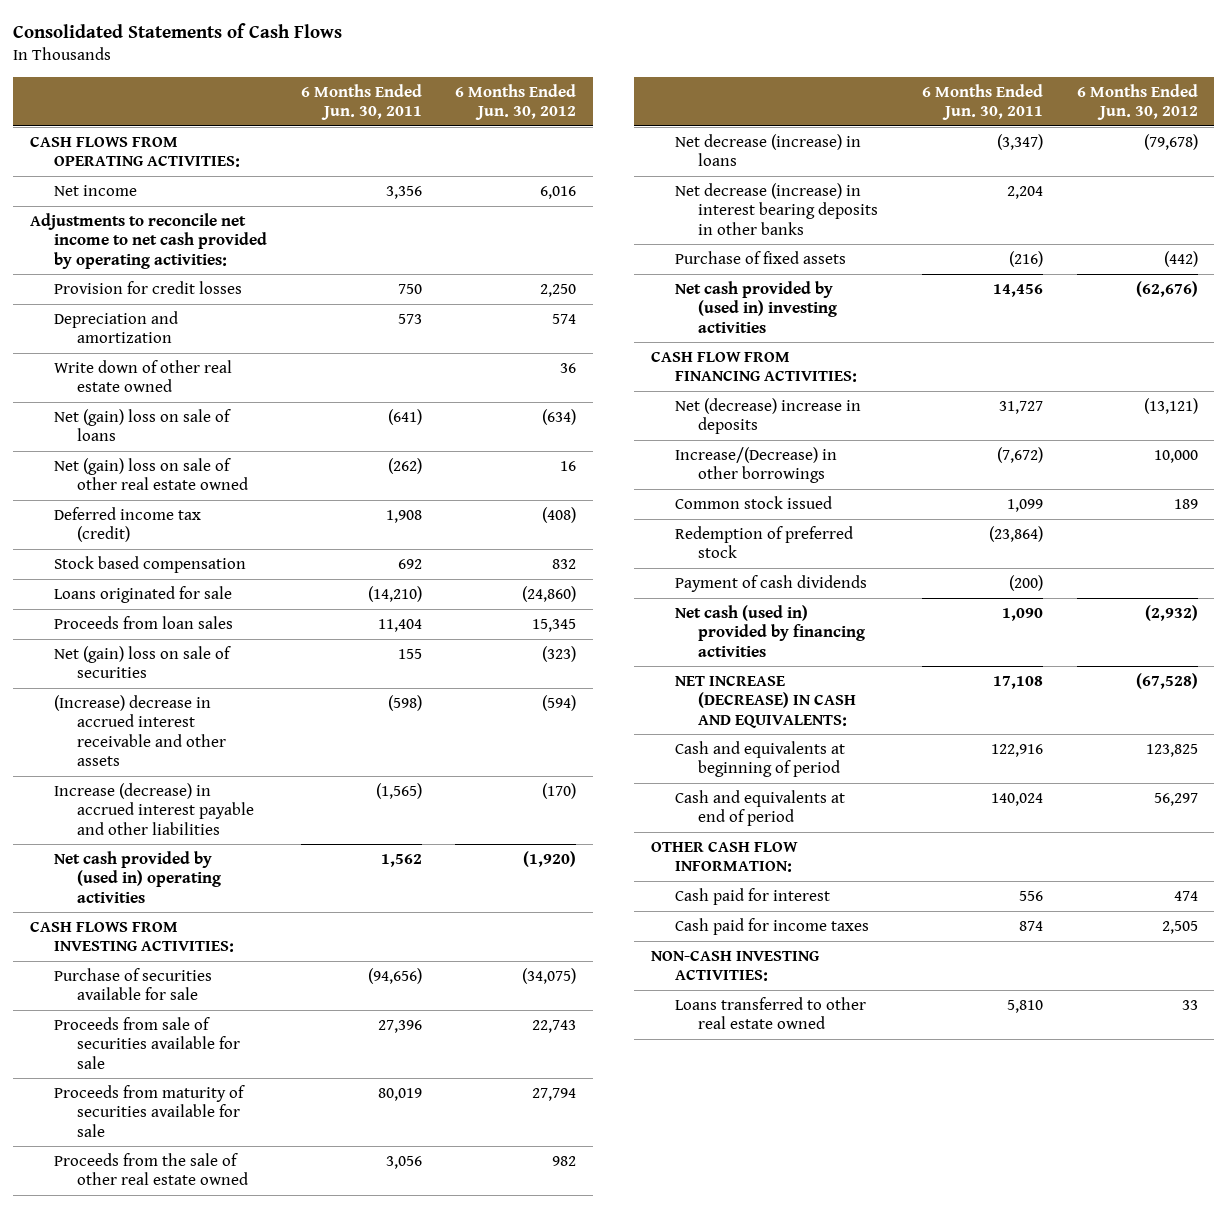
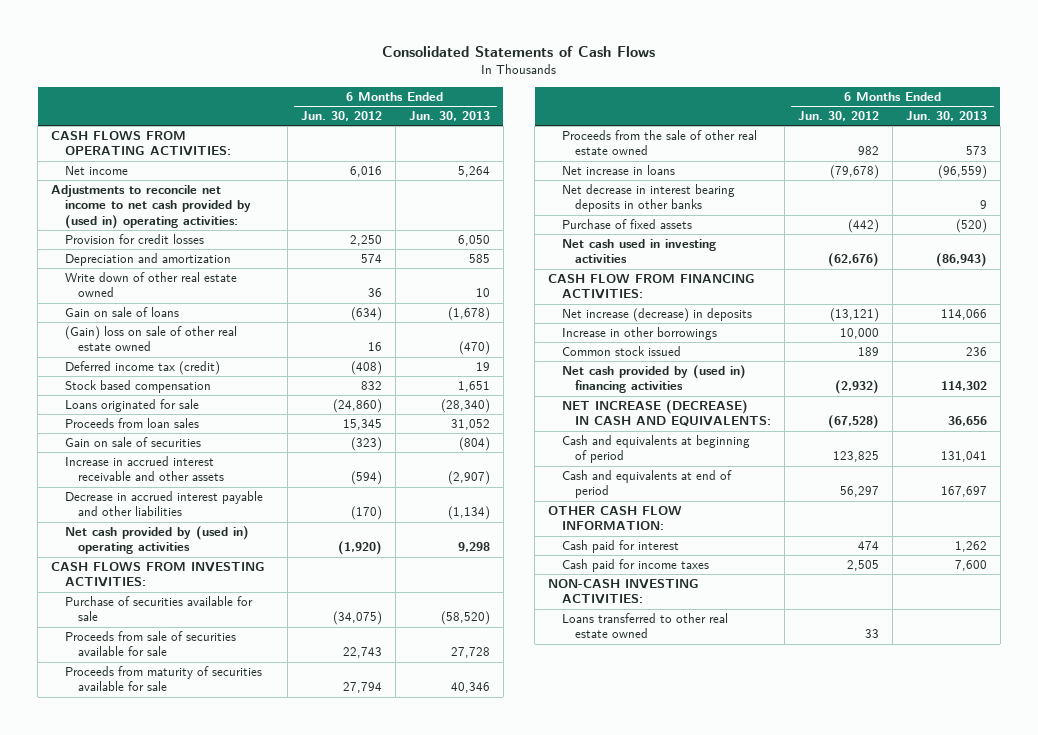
[300,83,422,120] 6 Months Ended Jun. 30, 2011 -> none
none -> [408,111,490,122] Jun. 30, 2013
[30,212,267,269] Adjustments to reconcile net income to net cash provided by operating activities: -> [51,185,251,229] Adjustments to reconcile net income to net cash provided by (used in) operating activities:
[53,408,231,442] Net (gain) loss on sale of loans -> [64,307,179,318] Gain on sale of loans
[53,457,249,491] Net (gain) loss on sale of other real estate owned -> [64,326,237,352] (Gain) loss on sale of other real estate owned
[53,645,231,679] Net (gain) loss on sale of securities -> [64,437,201,448] Gain on sale of securities
[53,694,227,767] (Increase) decrease in accrued interest receivable and other assets -> [64,456,225,482] Increase in accrued interest receivable and other assets
[53,782,255,835] Increase (decrease) in accrued interest payable and other liabilities -> [64,491,263,517] Decrease in accrued interest payable and other liabilities
[674,133,861,167] Net decrease (increase) in loans -> [561,165,675,176] Net increase in loans
[674,182,879,235] Net decrease (increase) in interest bearing deposits in other banks -> [561,184,735,213] Net decrease in interest bearing deposits in other banks
[674,280,838,333] Net cash provided by (used in) investing activities -> [561,239,716,264] Net cash used in investing activities
[674,397,861,435] Net (decrease) increase in deposits -> [561,308,752,323] Net increase (decrease) in deposits
[674,446,837,484] Increase/(Decrease) in other borrowings -> [561,327,717,341] Increase in other borrowings
[674,525,853,559] Redemption of preferred stock -> none
[674,574,867,592] Payment of cash dividends -> none
[674,604,866,657] Net cash (used in) provided by financing activities -> [561,365,746,394] Net cash provided by (used in) financing activities

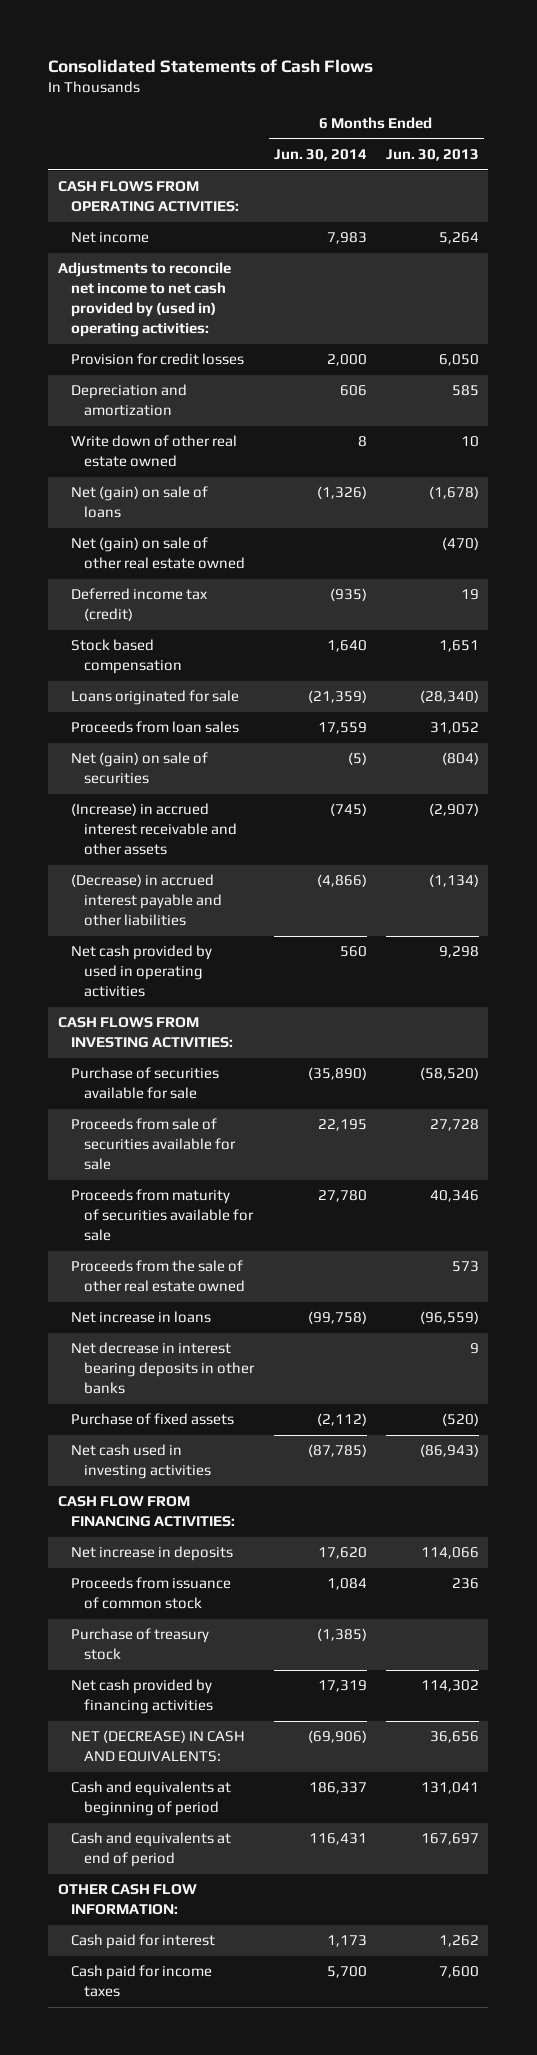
[300,111,382,122] Jun. 30, 2012 -> none
none -> [273,149,367,162] Jun. 30, 2014
[64,307,179,318] Gain on sale of loans -> [71,486,209,519] Net (gain) on sale of loans
[64,326,237,352] (Gain) loss on sale of other real estate owned -> [71,537,246,570] Net (gain) on sale of other real estate owned
[64,437,201,448] Gain on sale of securities -> [71,752,209,785] Net (gain) on sale of securities
[64,456,225,482] Increase in accrued interest receivable and other assets -> [71,803,238,856] (Increase) in accrued interest receivable and other assets
[64,491,263,517] Decrease in accrued interest payable and other liabilities -> [71,874,223,927] (Decrease) in accrued interest payable and other liabilities
[64,526,249,555] Net cash provided by (used in) operating activities -> [71,945,213,998] Net cash provided by used in operating activities
[561,327,717,341] Increase in other borrowings -> none
[561,308,752,323] Net increase (decrease) in deposits -> [71,1546,234,1562] Net increase in deposits
[561,346,681,357] Common stock issued -> [71,1577,232,1610] Proceeds from issuance of common stock
none -> [71,1628,210,1661] Purchase of treasury stock
[561,365,746,394] Net cash provided by (used in) financing activities -> [71,1679,214,1715] Net cash provided by financing activities
[561,400,772,428] NET INCREASE (DECREASE) IN CASH AND EQUIVALENTS: -> [71,1730,246,1763] NET (DECREASE) IN CASH AND EQUIVALENTS:
[548,579,700,605] NON-CASH INVESTING ACTIVITIES: -> none
[561,613,728,639] Loans transferred to other real estate owned -> none

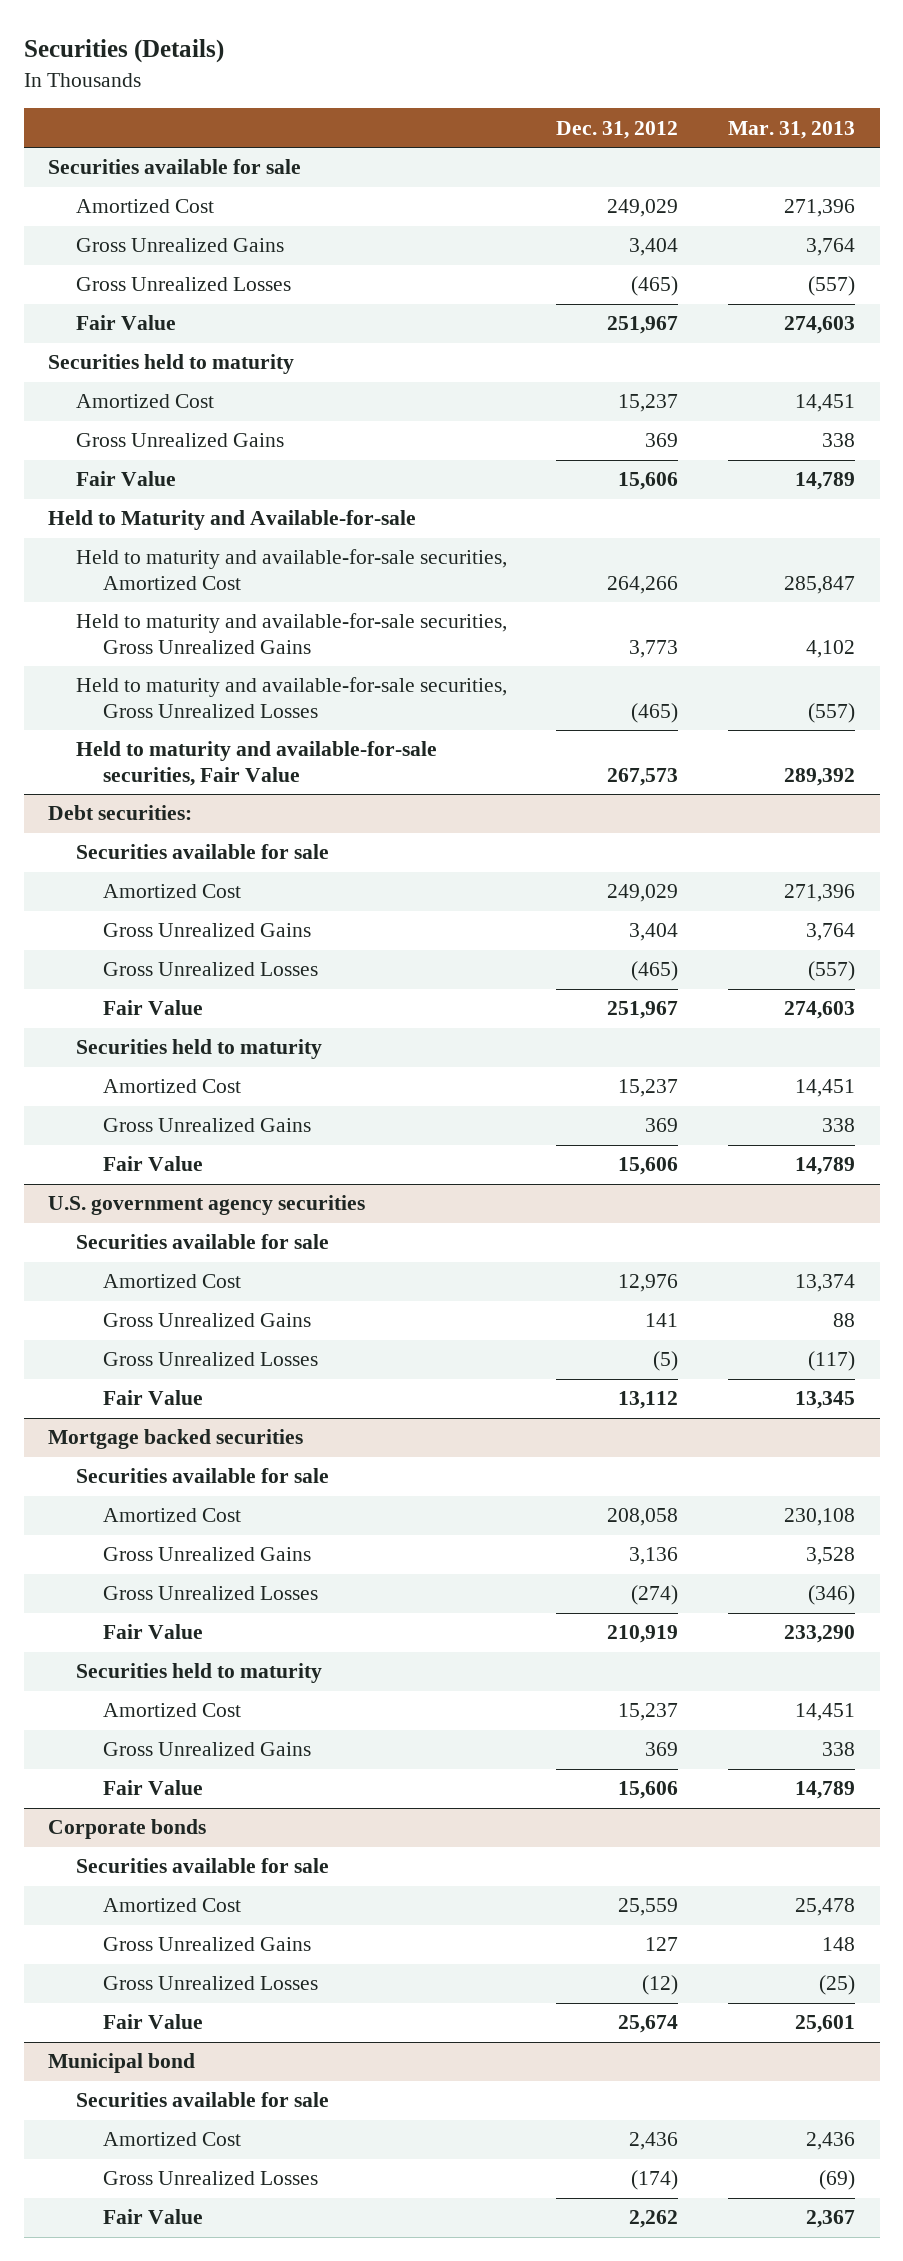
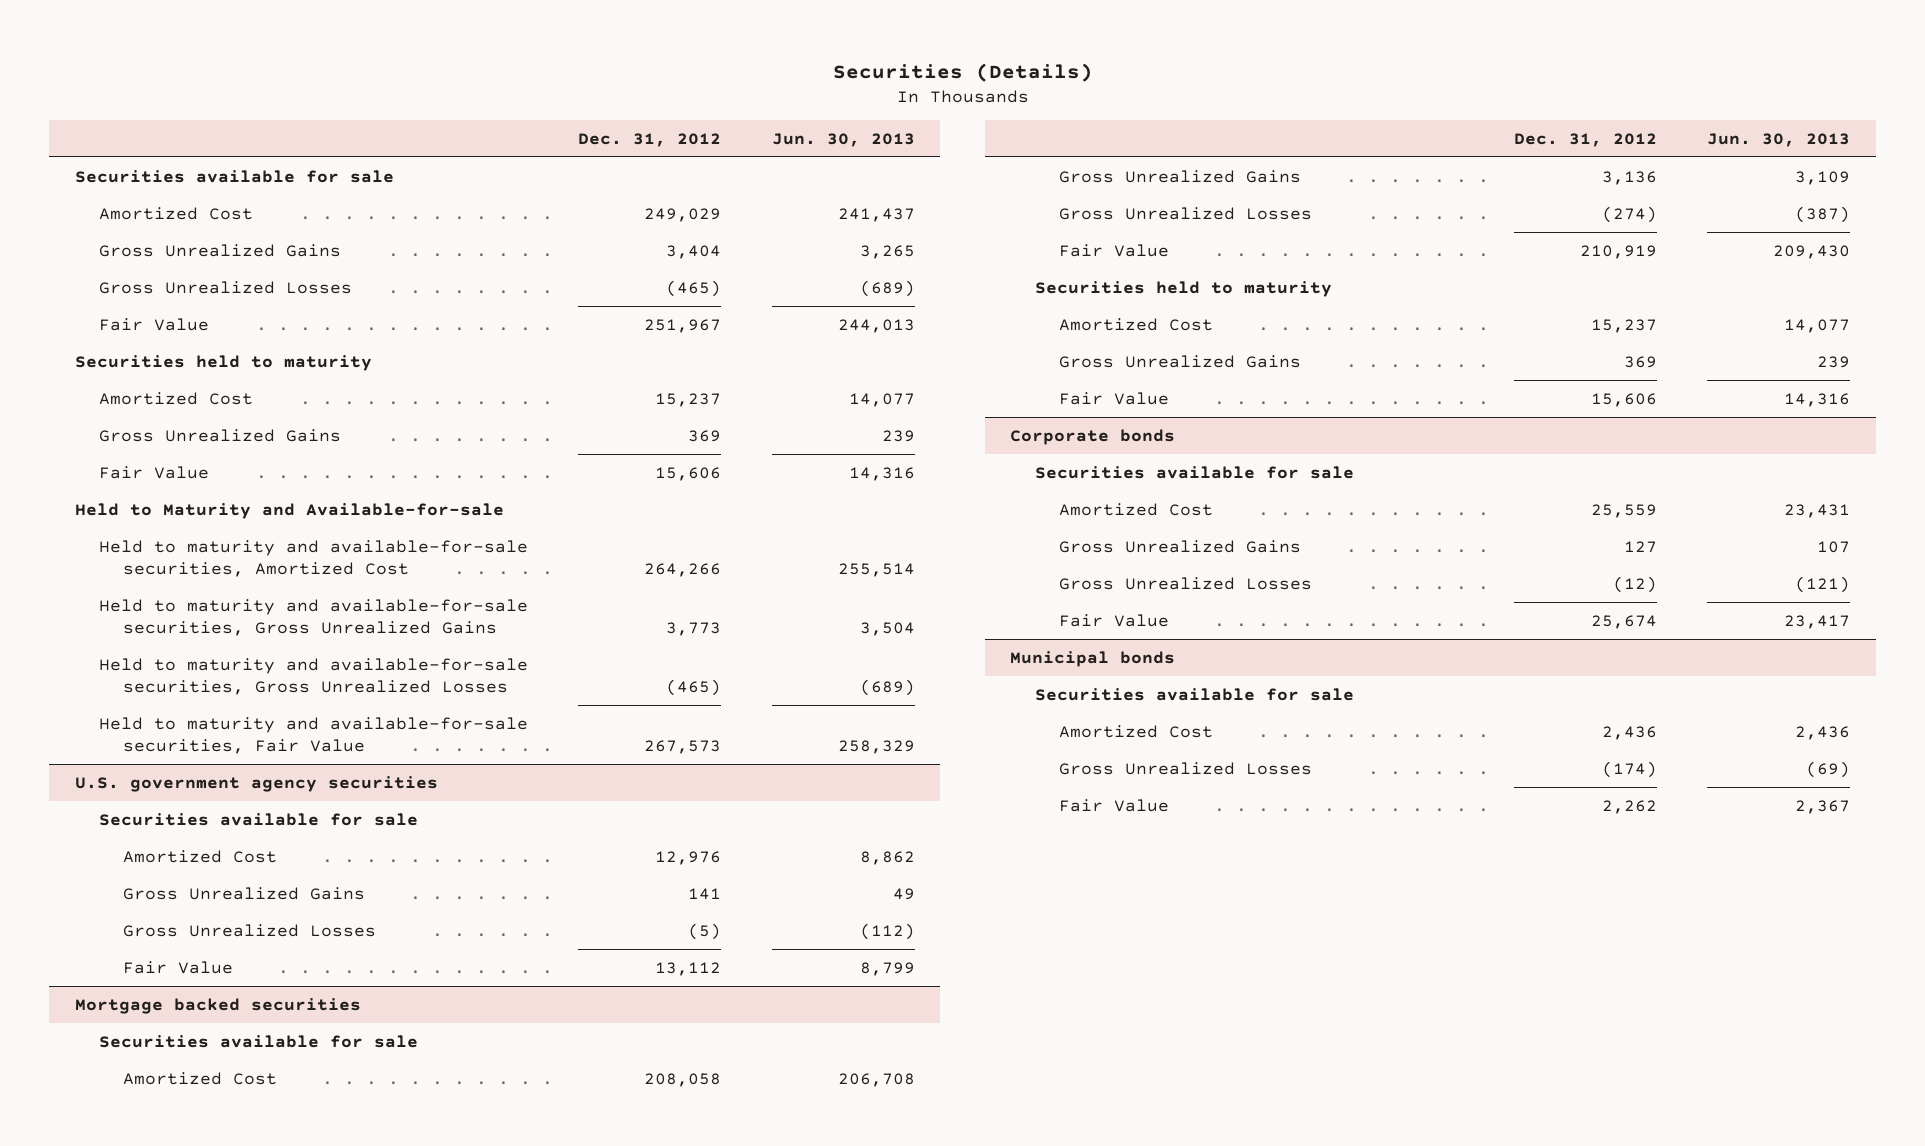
[727,120,855,139] Mar. 31, 2013 -> none
none -> [771,132,915,147] Jun. 30, 2013
[48,805,193,821] Debt securities: -> none
[75,844,329,860] Securities available for sale -> none
[103,884,242,899] Amortized Cost -> none
[103,923,312,938] Gross Unrealized Gains -> none
[103,962,319,977] Gross Unrealized Losses -> none
[103,1000,204,1016] Fair Value -> none
[75,1039,322,1060] Securities held to maturity -> none
[103,1079,242,1094] Amortized Cost -> none
[103,1118,312,1133] Gross Unrealized Gains -> none
[103,1156,204,1172] Fair Value -> none
[48,2053,196,2074] Municipal bond -> [1010,650,1176,667] Municipal bonds

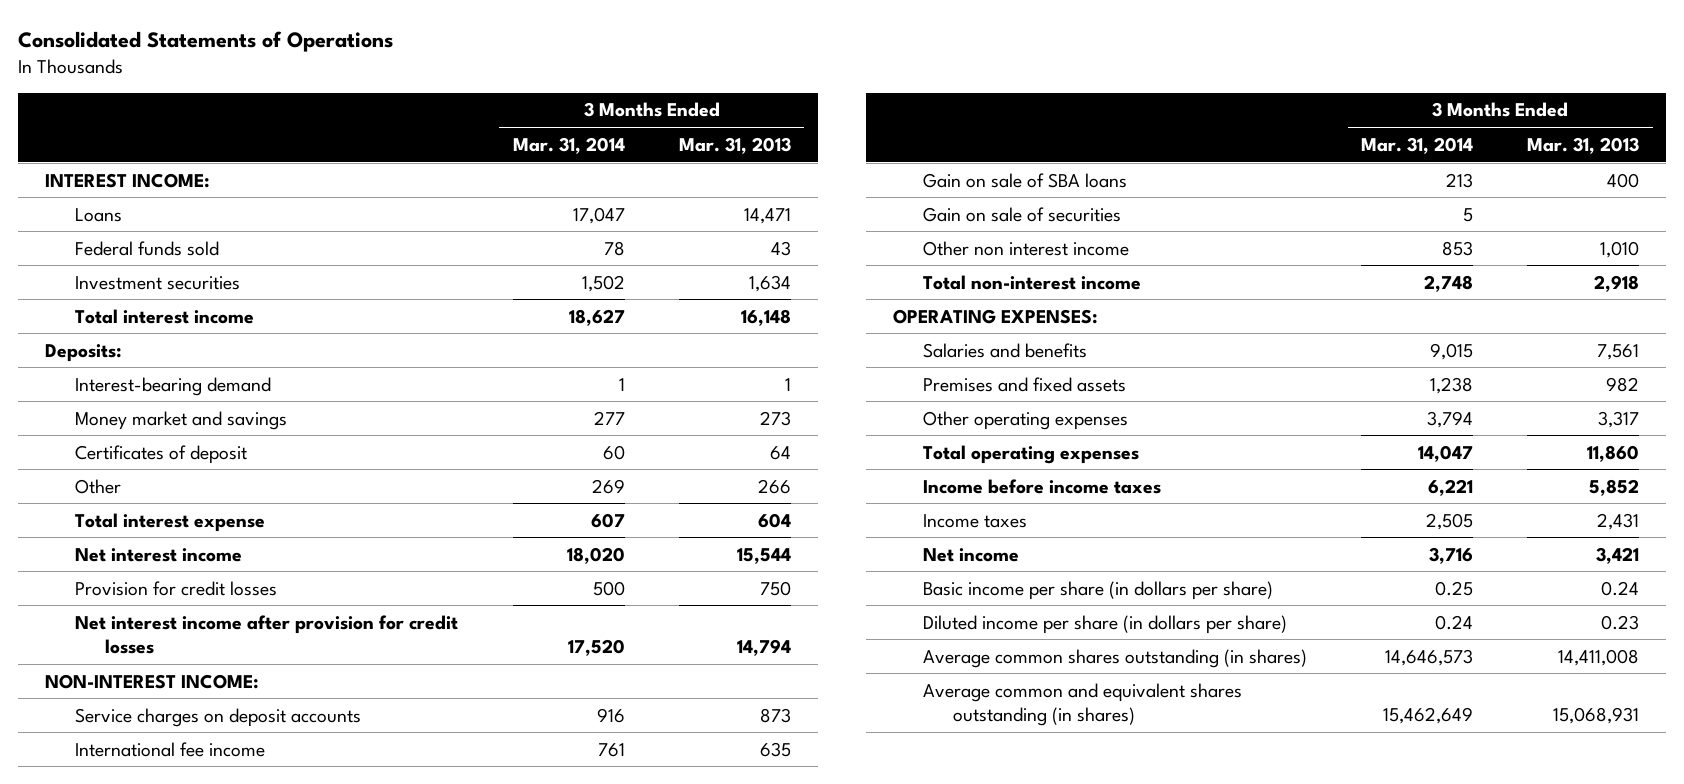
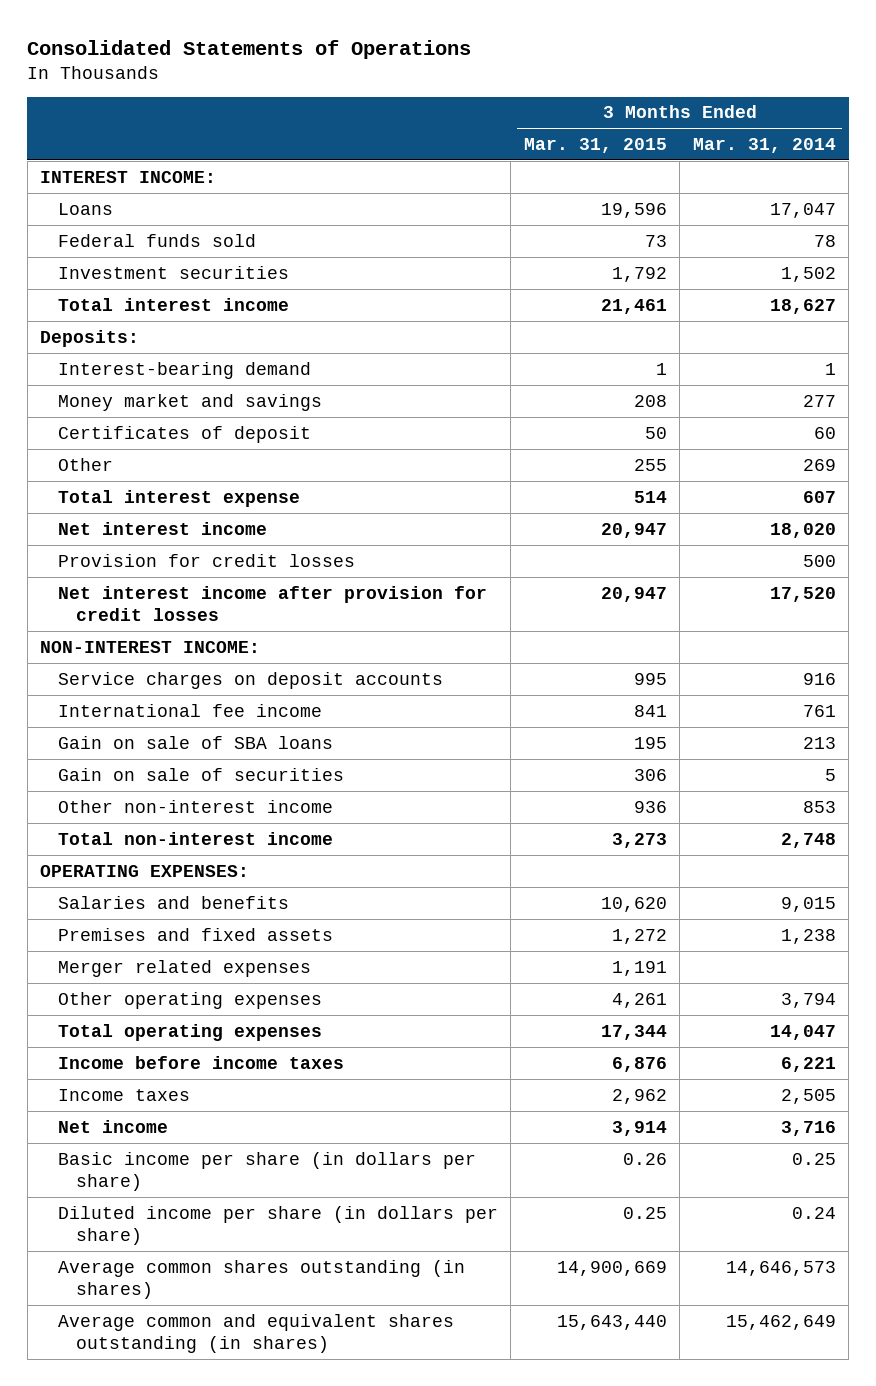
[678,136,791,154] Mar. 31, 2013 -> none
none -> [523,137,667,153] Mar. 31, 2015
[923,240,1130,256] Other non interest income -> [57,799,333,813] Other non-interest income
none -> [57,959,311,977] Merger related expenses

